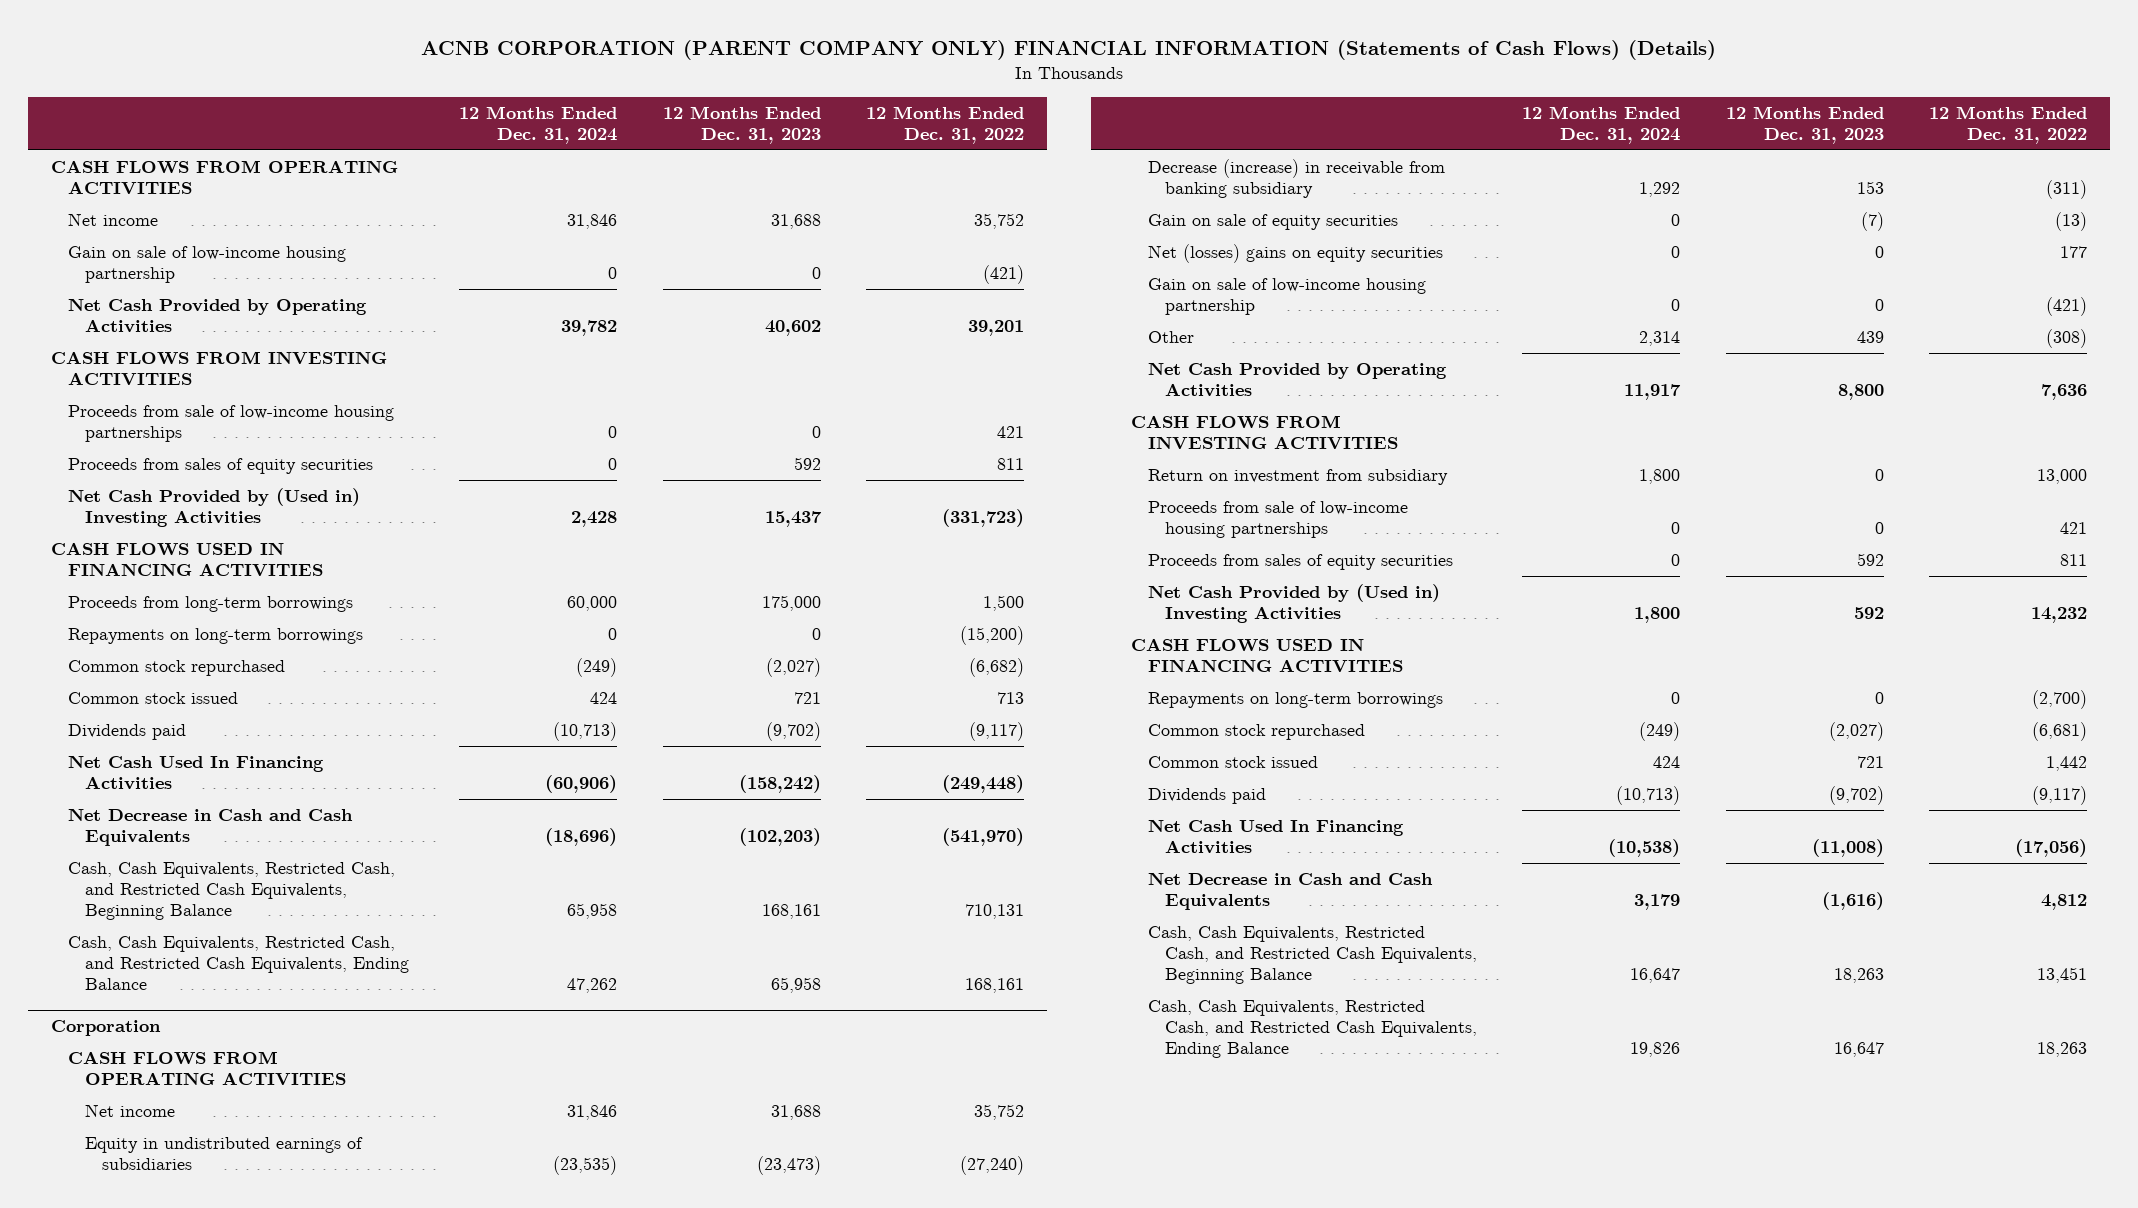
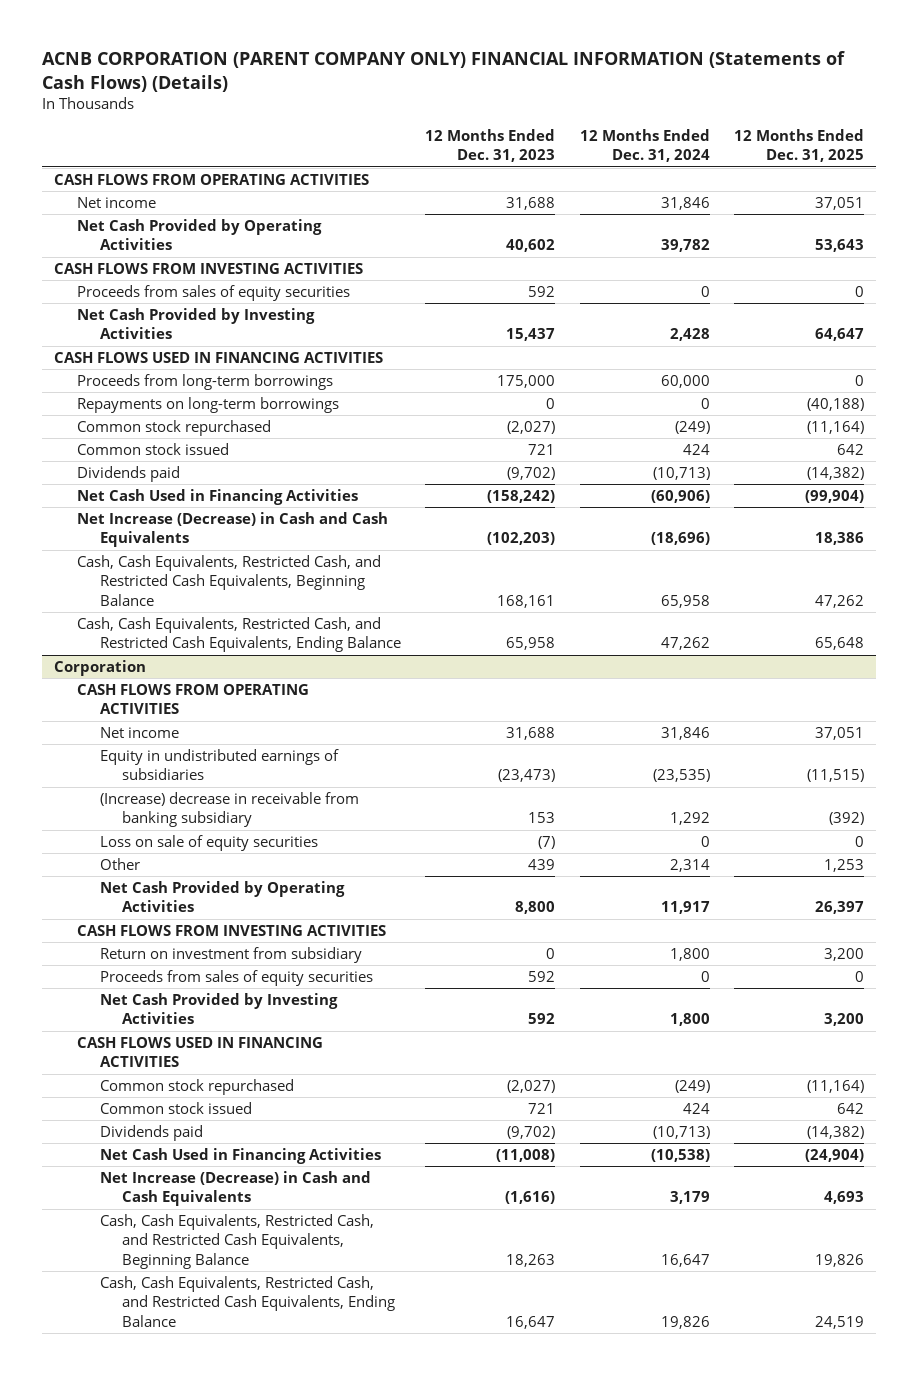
[866,105,1025,144] 12 Months Ended Dec. 31, 2022 -> none
none -> [734,128,865,163] 12 Months Ended Dec. 31, 2025
[67,245,346,284] Gain on sale of low-income housing partnership -> none
[67,404,394,443] Proceeds from sale of low-income housing partnerships -> none
[67,487,360,528] Net Cash Provided by (Used in) Investing Activities -> [76,308,315,340] Net Cash Provided by Investing Activities
[67,754,324,791] Net Cash Used In Financing Activities -> [76,489,358,506] Net Cash Used in Financing Activities
[67,807,353,847] Net Decrease in Cash and Cash Equivalents -> [76,512,388,548] Net Increase (Decrease) in Cash and Cash Equivalents
[1147,243,1443,263] Net (losses) gains on equity securities -> none
[1147,277,1426,316] Gain on sale of low-income housing partnership -> none
[1147,158,1445,199] Decrease (increase) in receivable from banking subsidiary -> [99,792,359,828] (Increase) decrease in receivable from banking subsidiary
[1147,213,1398,230] Gain on sale of equity securities -> [99,835,318,852] Loss on sale of equity securities
[1147,500,1408,539] Proceeds from sale of low-income housing partnerships -> none
[1147,583,1440,624] Net Cash Provided by (Used in) Investing Activities -> [99,993,338,1025] Net Cash Provided by Investing Activities
[1147,691,1443,708] Repayments on long-term borrowings -> none
[1147,818,1404,855] Net Cash Used In Financing Activities -> [99,1148,381,1165] Net Cash Used in Financing Activities
[1147,871,1433,911] Net Decrease in Cash and Cash Equivalents -> [99,1171,371,1207] Net Increase (Decrease) in Cash and Cash Equivalents

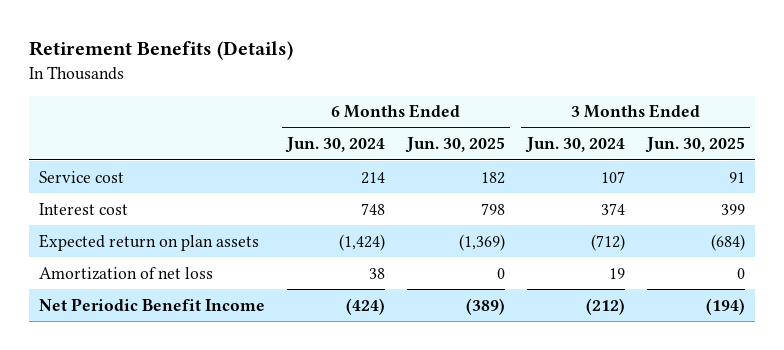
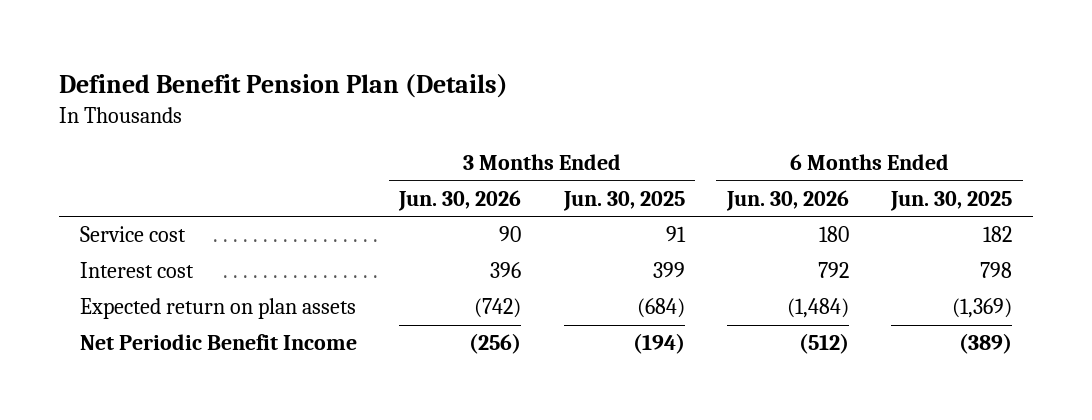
[28,41,293,61] Retirement Benefits (Details) -> [59,74,509,99] Defined Benefit Pension Plan (Details)
[285,137,386,154] Jun. 30, 2024 -> none
[524,137,625,154] Jun. 30, 2024 -> none
none -> [398,189,522,211] Jun. 30, 2026
none -> [725,189,849,211] Jun. 30, 2026
[39,266,214,280] Amortization of net loss -> none

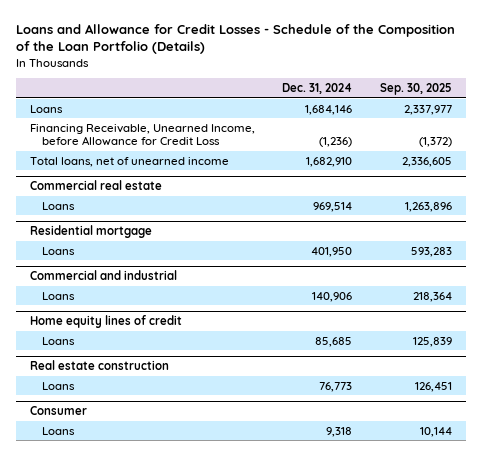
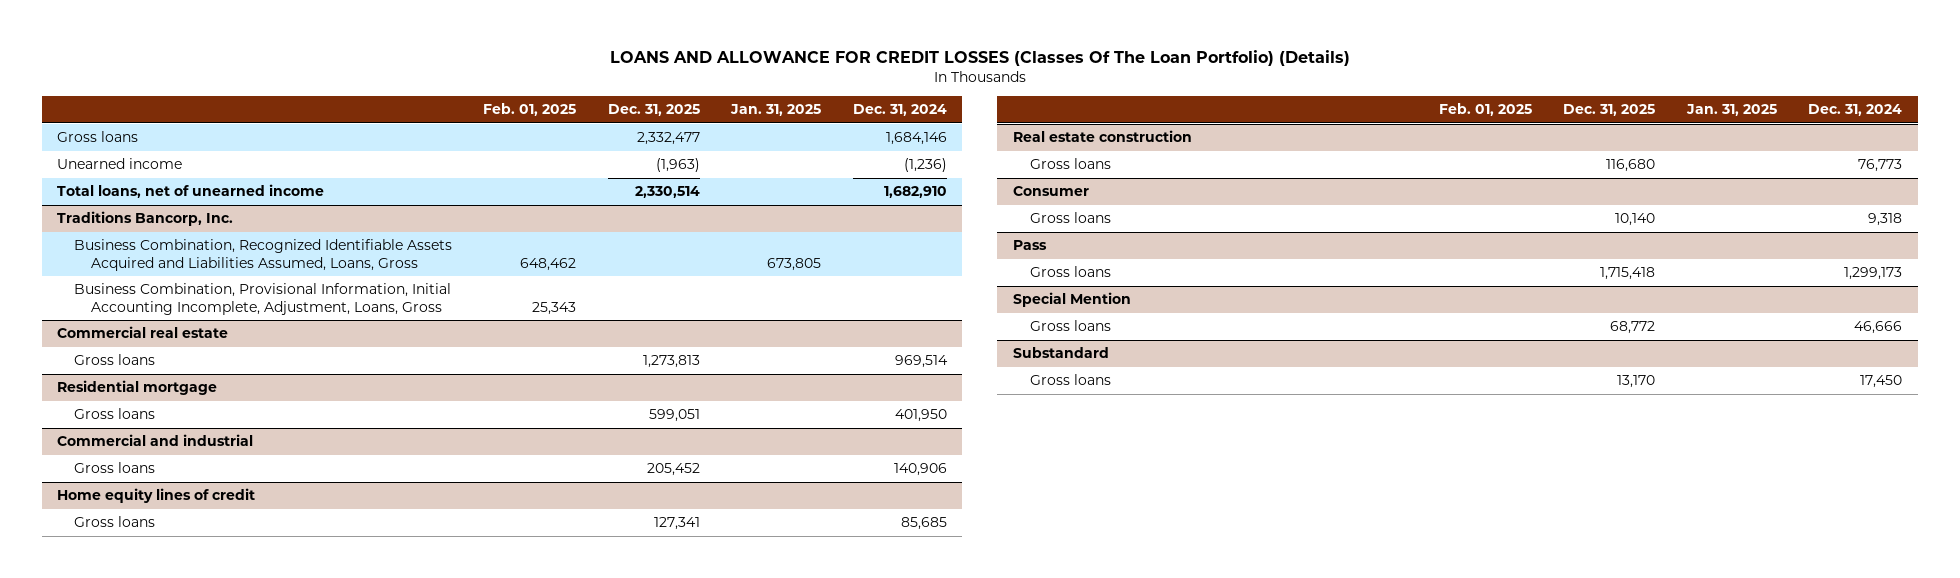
[15,23,455,55] Loans and Allowance for Credit Losses - Schedule of the Composition of the Loan Portfolio (Details) -> [609,50,1350,67] LOANS AND ALLOWANCE FOR CREDIT LOSSES (Classes Of The Loan Portfolio) (Details)
[379,83,452,96] Sep. 30, 2025 -> none
none -> [483,103,577,117] Feb. 01, 2025
none -> [607,104,700,117] Dec. 31, 2025
none -> [730,104,822,117] Jan. 31, 2025
[29,104,63,113] Loans -> [57,131,139,143] Gross loans
[29,123,255,147] Financing Receivable, Unearned Income, before Allowance for Credit Loss -> [57,158,183,170] Unearned income
none -> [57,211,234,227] Traditions Bancorp, Inc.
none -> [74,239,453,271] Business Combination, Recognized Identifiable Assets Acquired and Liabilities Assumed, Loans, Gross
none -> [74,283,452,315] Business Combination, Provisional Information, Initial Accounting Incomplete, Adjustment, Loans, Gross
[42,201,76,210] Loans -> [74,354,156,366] Gross loans
[42,246,76,255] Loans -> [74,408,156,420] Gross loans
[42,291,76,300] Loans -> [74,462,156,474] Gross loans
[42,336,76,345] Loans -> [74,516,156,528] Gross loans
[42,381,76,390] Loans -> [1029,158,1111,170] Gross loans
[42,426,76,435] Loans -> [1029,212,1111,224] Gross loans
none -> [1012,240,1047,251] Pass
none -> [1029,266,1111,278] Gross loans
none -> [1012,292,1131,308] Special Mention
none -> [1029,320,1111,332] Gross loans
none -> [1012,347,1109,359] Substandard
none -> [1029,374,1111,386] Gross loans

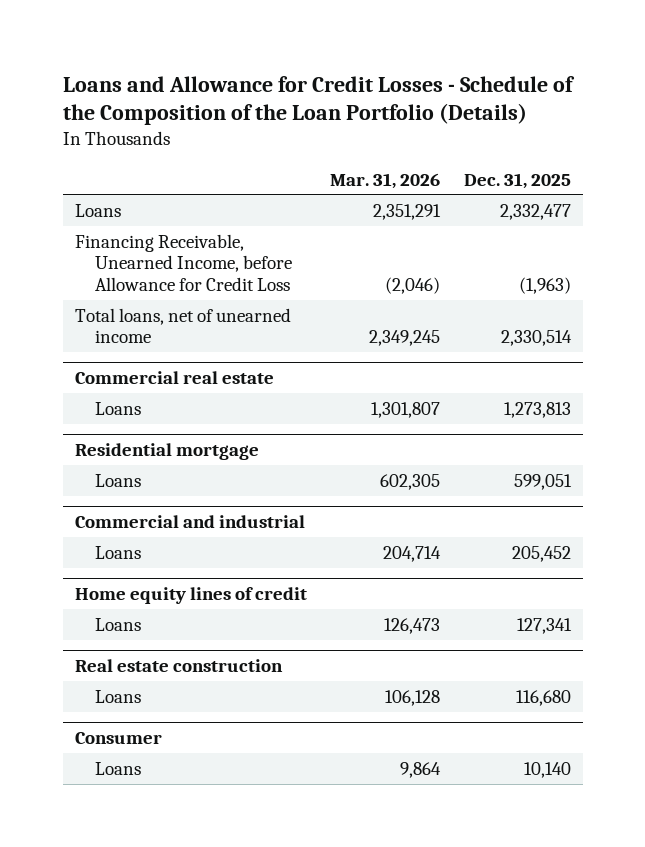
[609,50,1350,67] LOANS AND ALLOWANCE FOR CREDIT LOSSES (Classes Of The Loan Portfolio) (Details) -> [62,75,575,126] Loans and Allowance for Credit Losses - Schedule of the Composition of the Loan Portfolio (Details)
[483,103,577,117] Feb. 01, 2025 -> none
[730,104,822,117] Jan. 31, 2025 -> none
[852,104,947,117] Dec. 31, 2024 -> none
none -> [330,172,441,189] Mar. 31, 2026
[57,131,139,143] Gross loans -> [74,203,121,217] Loans
[57,158,183,170] Unearned income -> [74,233,292,292] Financing Receivable, Unearned Income, before Allowance for Credit Loss
[57,211,234,227] Traditions Bancorp, Inc. -> none
[74,239,453,271] Business Combination, Recognized Identifiable Assets Acquired and Liabilities Assumed, Loans, Gross -> none
[74,283,452,315] Business Combination, Provisional Information, Initial Accounting Incomplete, Adjustment, Loans, Gross -> none
[74,354,156,366] Gross loans -> [94,401,141,415] Loans
[74,408,156,420] Gross loans -> [94,473,141,487] Loans
[74,462,156,474] Gross loans -> [94,545,141,559] Loans
[74,516,156,528] Gross loans -> [94,617,141,631] Loans
[1029,158,1111,170] Gross loans -> [94,689,141,703] Loans
[1012,240,1047,251] Pass -> none
[1029,266,1111,278] Gross loans -> none
[1012,292,1131,308] Special Mention -> none
[1029,320,1111,332] Gross loans -> none
[1012,347,1109,359] Substandard -> none
[1029,374,1111,386] Gross loans -> none
[1029,212,1111,224] Gross loans -> [94,761,141,775] Loans

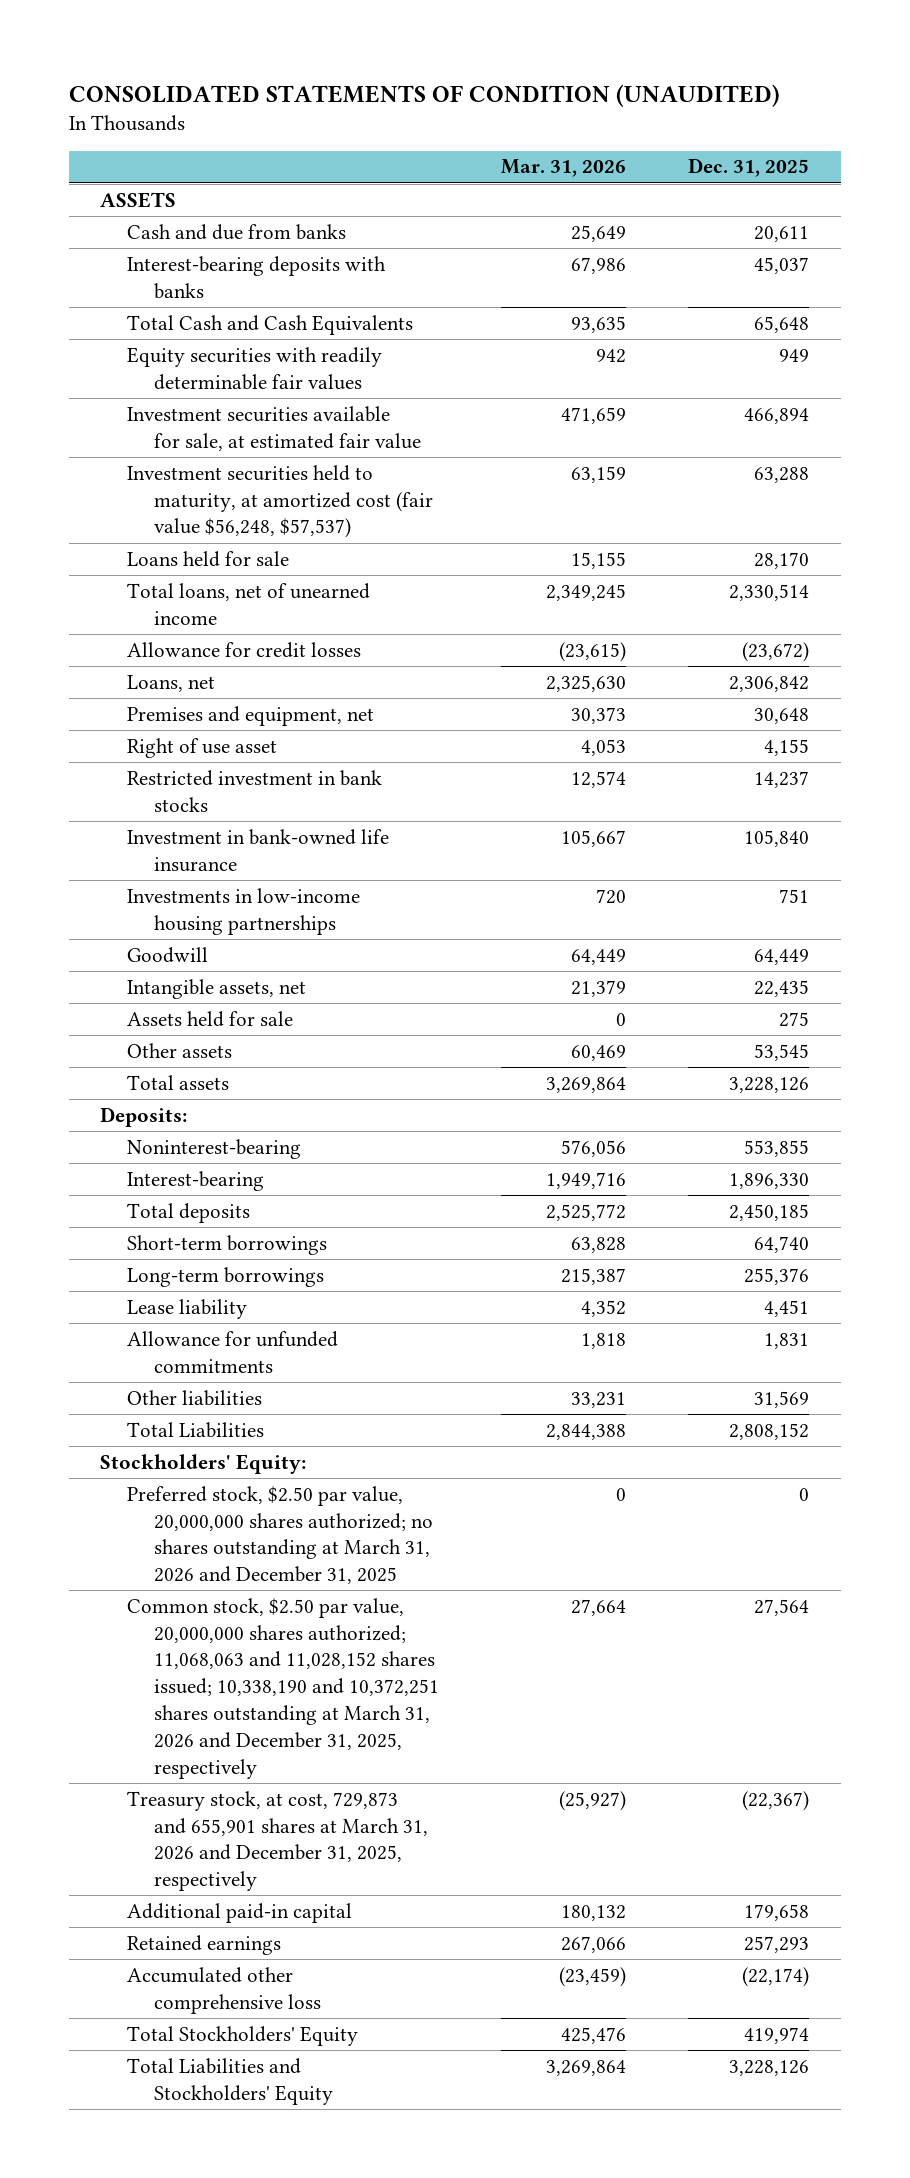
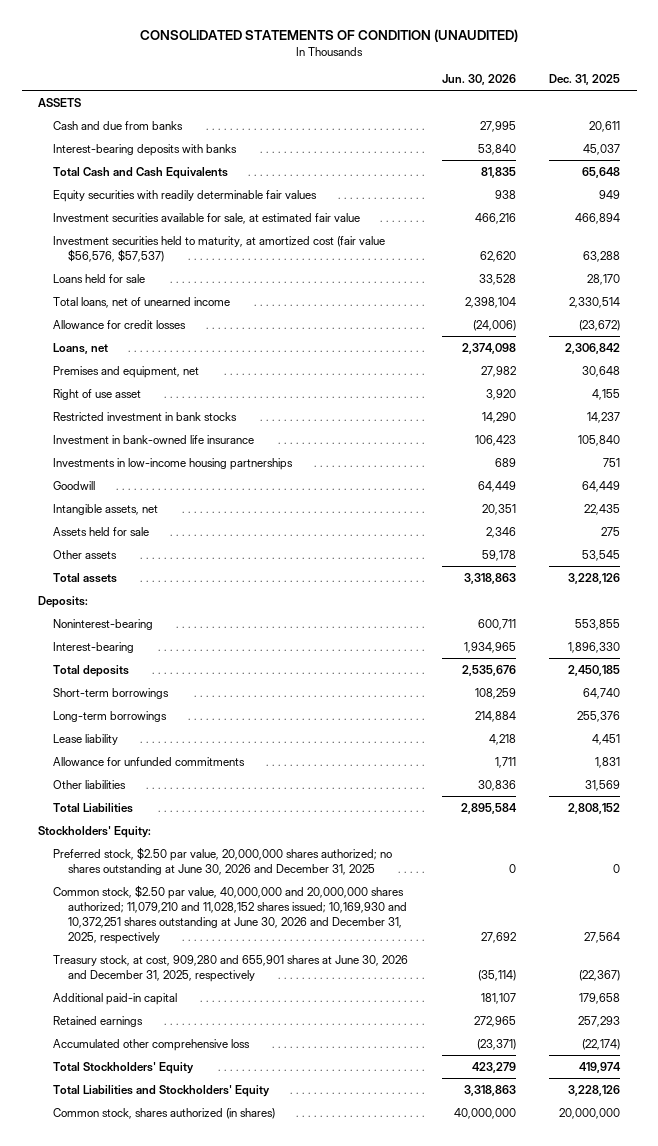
[501,159,627,178] Mar. 31, 2026 -> none
none -> [441,74,516,86] Jun. 30, 2026
[127,464,433,539] Investment securities held to maturity, at amortized cost (fair value $56,248, $57,537) -> [53,235,386,262] Investment securities held to maturity, at amortized cost (fair value $56,576, $57,537)
[127,1485,433,1585] Preferred stock, $2.50 par value, 20,000,000 shares authorized; no shares outstanding at March 31, 2026 and December 31, 2025 -> [53,846,393,875] Preferred stock, $2.50 par value, 20,000,000 shares authorized; no shares outstanding at June 30, 2026 and December 31, 2025
[127,1597,439,1779] Common stock, $2.50 par value, 20,000,000 shares authorized; 11,068,063 and 11,028,152 shares issued; 10,338,190 and 10,372,251 shares outstanding at March 31, 2026 and December 31, 2025, respectively -> [53,884,408,944] Common stock, $2.50 par value, 40,000,000 and 20,000,000 shares authorized; 11,079,210 and 11,028,152 shares issued; 10,169,930 and 10,372,251 shares outstanding at June 30, 2026 and December 31, 2025, respectively
[127,1790,428,1892] Treasury stock, at cost, 729,873 and 655,901 shares at March 31, 2026 and December 31, 2025, respectively -> [53,954,409,982] Treasury stock, at cost, 909,280 and 655,901 shares at June 30, 2026 and December 31, 2025, respectively
none -> [53,1107,276,1119] Common stock, shares authorized (in shares)

